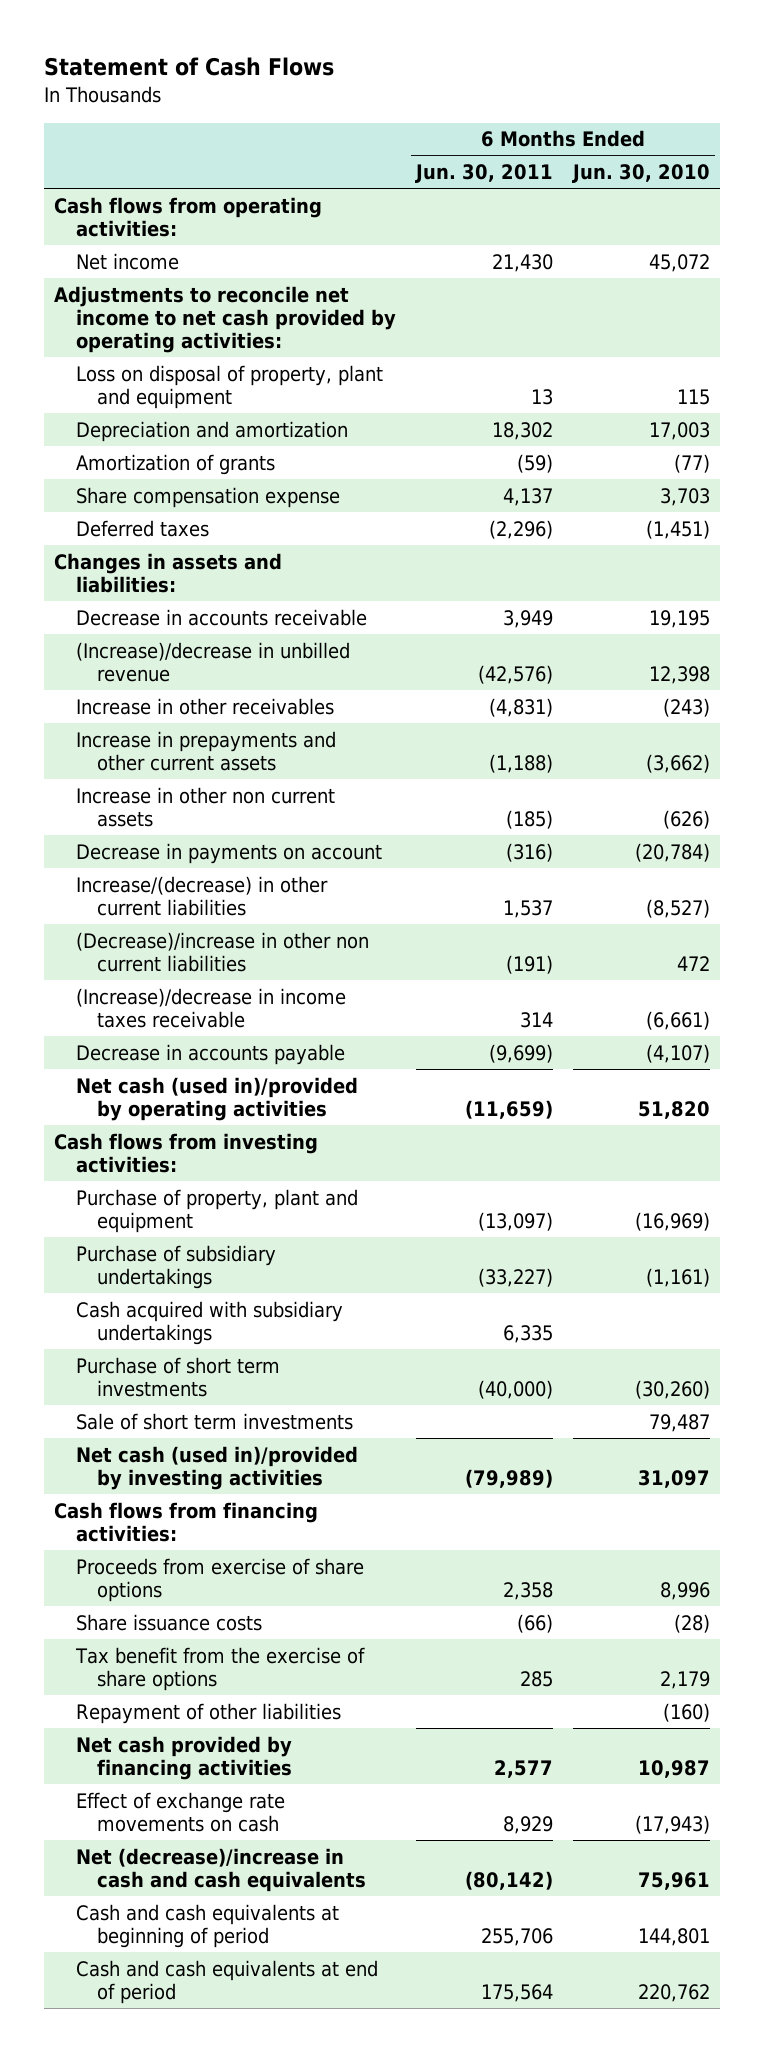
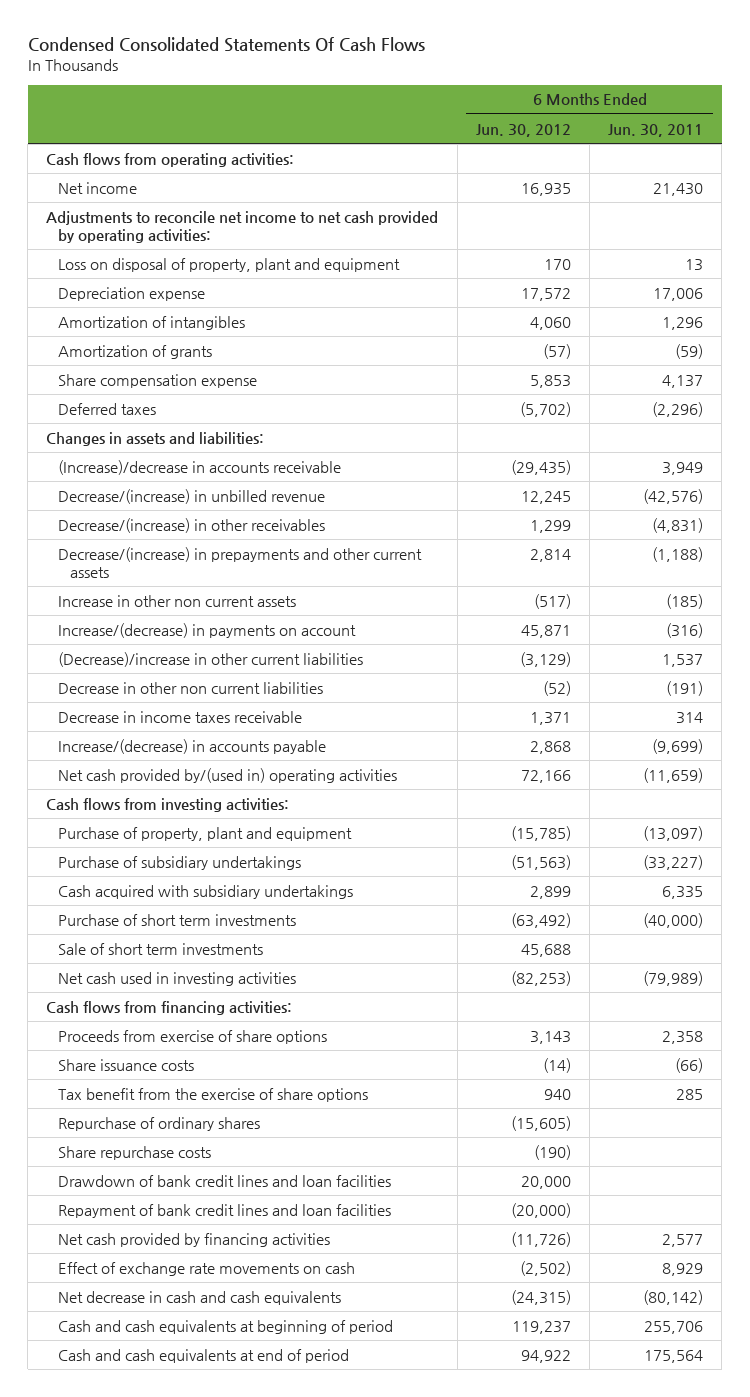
[44,57,335,77] Statement of Cash Flows -> [27,37,425,53] Condensed Consolidated Statements Of Cash Flows
[572,163,711,183] Jun. 30, 2010 -> none
none -> [475,123,571,137] Jun. 30, 2012
[75,420,348,442] Depreciation and amortization -> none
none -> [58,286,206,301] Depreciation expense
none -> [58,315,246,330] Amortization of intangibles
[75,608,367,626] Decrease in accounts receivable -> [58,459,342,475] (Increase)/decrease in accounts receivable
[75,641,350,682] (Increase)/decrease in unbilled revenue -> [58,488,326,504] Decrease/(increase) in unbilled revenue
[75,697,334,715] Increase in other receivables -> [58,517,326,533] Decrease/(increase) in other receivables
[75,730,336,771] Increase in prepayments and other current assets -> [58,546,423,578] Decrease/(increase) in prepayments and other current assets
[75,842,382,864] Decrease in payments on account -> [58,622,357,638] Increase/(decrease) in payments on account
[75,875,328,916] Increase/(decrease) in other current liabilities -> [58,651,364,667] (Decrease)/increase in other current liabilities
[75,931,369,972] (Decrease)/increase in other non current liabilities -> [58,681,324,694] Decrease in other non current liabilities
[75,987,346,1028] (Increase)/decrease in income taxes receivable -> [58,710,303,723] Decrease in income taxes receivable
[75,1043,345,1065] Decrease in accounts payable -> [58,738,327,754] Increase/(decrease) in accounts payable
[75,1076,358,1121] Net cash (used in)/provided by operating activities -> [58,767,398,783] Net cash provided by/(used in) operating activities
[75,1445,358,1490] Net cash (used in)/provided by investing activities -> [58,971,297,986] Net cash used in investing activities
[75,1702,341,1724] Repayment of other liabilities -> none
none -> [58,1116,261,1131] Repurchase of ordinary shares
none -> [58,1145,212,1160] Share repurchase costs
none -> [58,1174,392,1187] Drawdown of bank credit lines and loan facilities
none -> [58,1203,392,1218] Repayment of bank credit lines and loan facilities
[75,1847,366,1892] Net (decrease)/increase in cash and cash equivalents -> [58,1290,342,1305] Net decrease in cash and cash equivalents

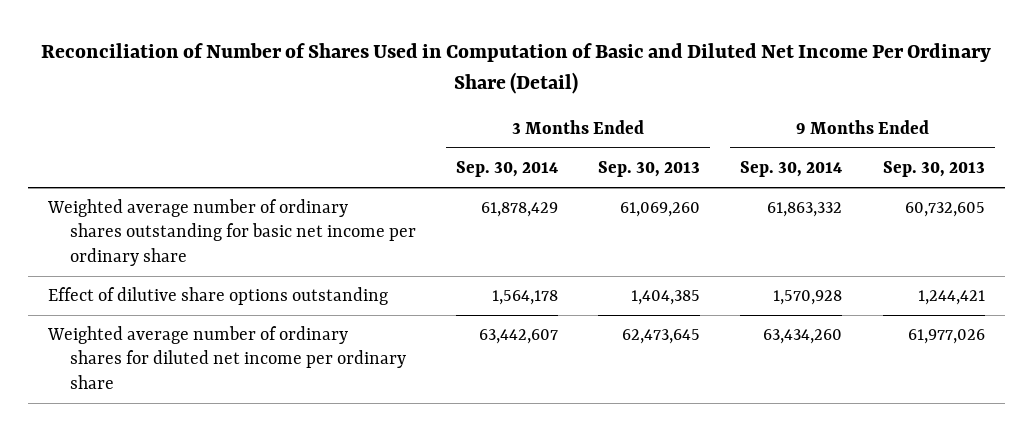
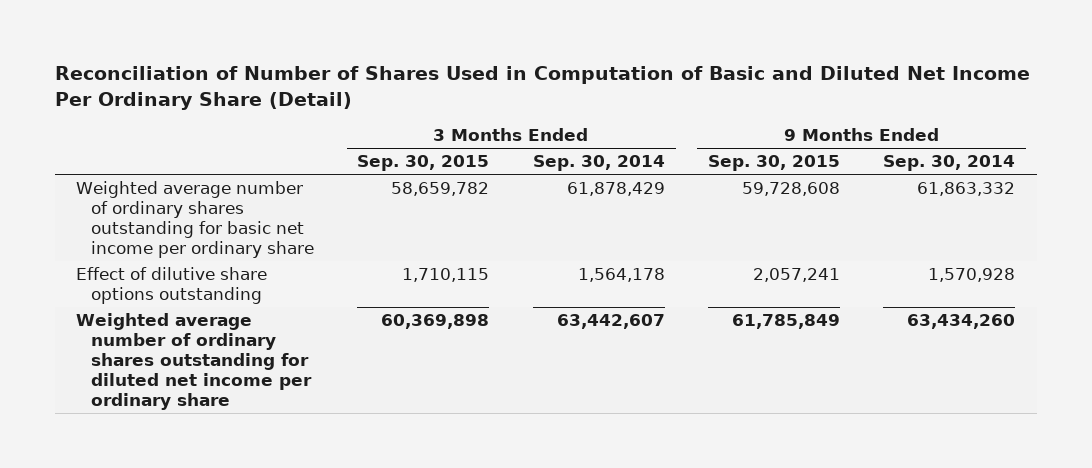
[598,160,701,177] Sep. 30, 2013 -> none
[882,160,985,177] Sep. 30, 2013 -> none
none -> [357,155,490,172] Sep. 30, 2015
none -> [707,155,840,172] Sep. 30, 2015
[47,326,407,389] Weighted average number of ordinary shares for diluted net income per ordinary share -> [76,313,313,410] Weighted average number of ordinary shares outstanding for diluted net income per ordinary share

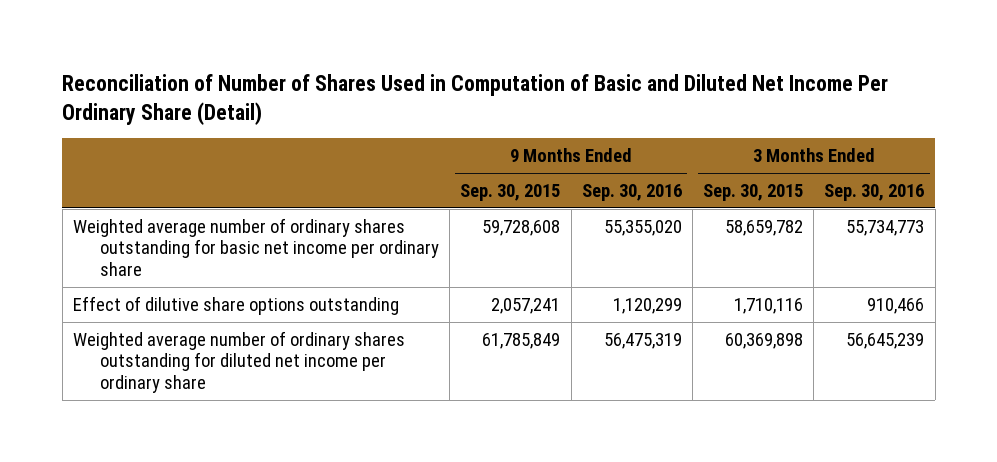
[532,155,665,172] Sep. 30, 2014 -> none
[883,155,1016,172] Sep. 30, 2014 -> none
none -> [581,184,682,202] Sep. 30, 2016
none -> [824,184,925,202] Sep. 30, 2016
[402,268,490,283] 1,710,115 -> [734,297,804,314] 1,710,116

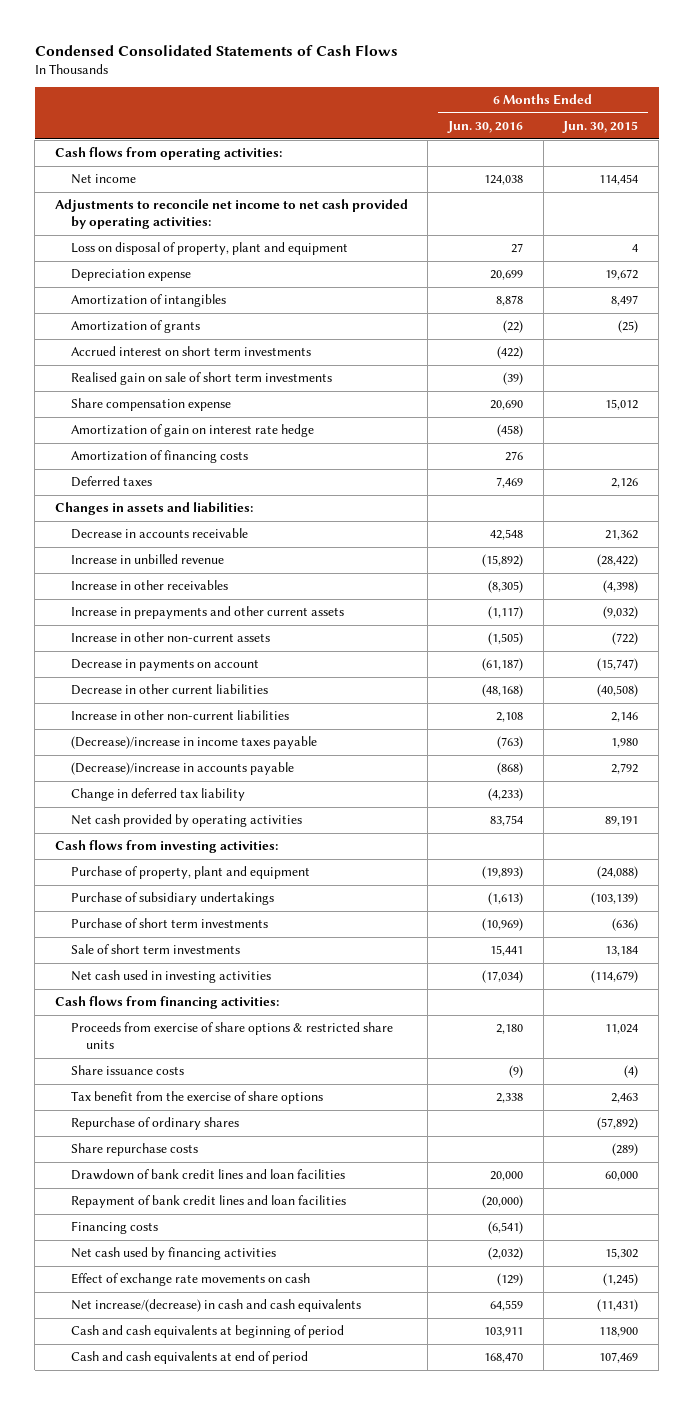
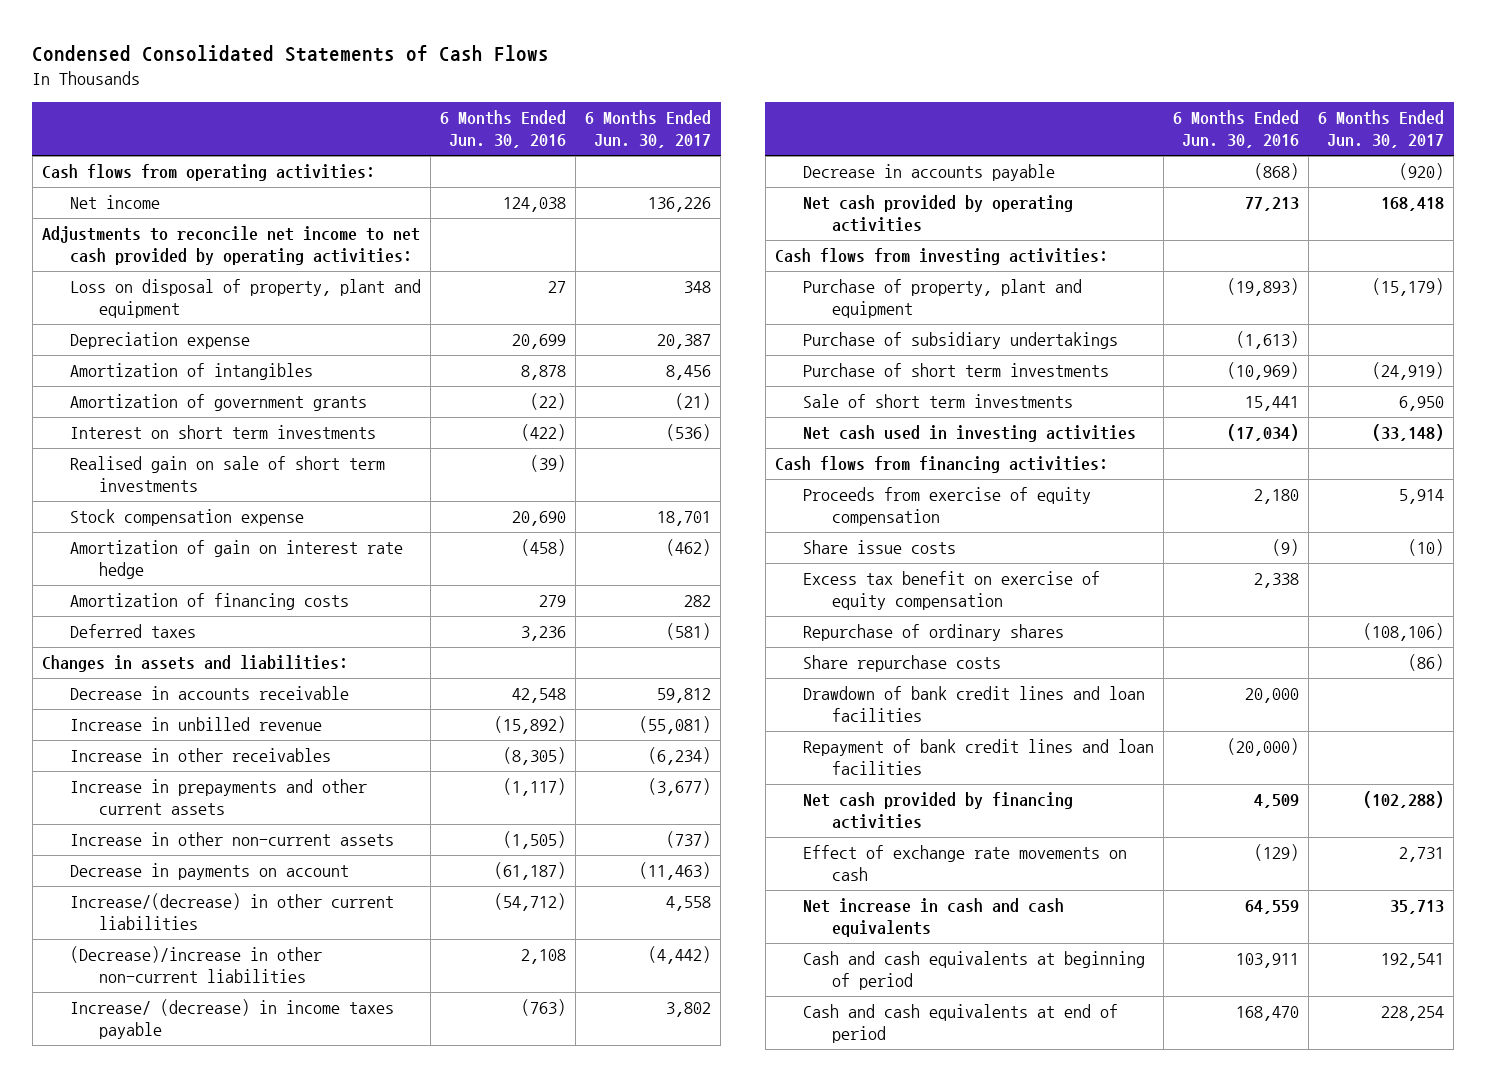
[562,121,639,134] Jun. 30, 2015 -> none
none -> [585,110,712,149] 6 Months Ended Jun. 30, 2017
[70,320,200,334] Amortization of grants -> [70,394,368,412] Amortization of government grants
[70,346,311,357] Accrued interest on short term investments -> [70,425,377,440] Interest on short term investments
[70,398,231,412] Share compensation expense -> [70,509,305,527] Stock compensation expense
[505,451,524,462] 276 -> [539,595,567,608] 279
[496,477,524,489] 7,469 -> [521,626,567,642] 3,236
[70,788,245,802] Change in deferred tax liability -> none
[70,684,268,696] Decrease in other current liabilities -> [70,893,395,931] Increase/(decrease) in other current liabilities
[482,684,524,698] (48,168) -> [494,893,567,912] (54,712)
[70,710,289,721] Increase in other non-current liabilities -> [70,946,323,984] (Decrease)/increase in other non-current liabilities
[70,736,317,750] (Decrease)/increase in income taxes payable -> [70,999,395,1040] Increase/ (decrease) in income taxes payable
[70,762,294,776] (Decrease)/increase in accounts payable -> [803,164,1056,182] Decrease in accounts payable
[490,815,524,827] 83,754 -> [1245,197,1300,212] 77,213
[70,1022,393,1050] Proceeds from exercise of share options & restricted share units -> [803,487,1092,527] Proceeds from exercise of equity compensation
[70,1065,184,1076] Share issuance costs -> [803,540,957,555] Share issue costs
[70,1091,323,1105] Tax benefit from the exercise of share options -> [803,571,1101,611] Excess tax benefit on exercise of equity compensation
[70,1221,158,1235] Financing costs -> none
[70,1247,276,1261] Net cash used by financing activities -> [803,792,1074,830] Net cash provided by financing activities
[488,1247,524,1261] (2,032) -> [1254,794,1300,809] 4,509
[70,1299,361,1313] Net increase/(decrease) in cash and cash equivalents -> [803,898,1065,938] Net increase in cash and cash equivalents

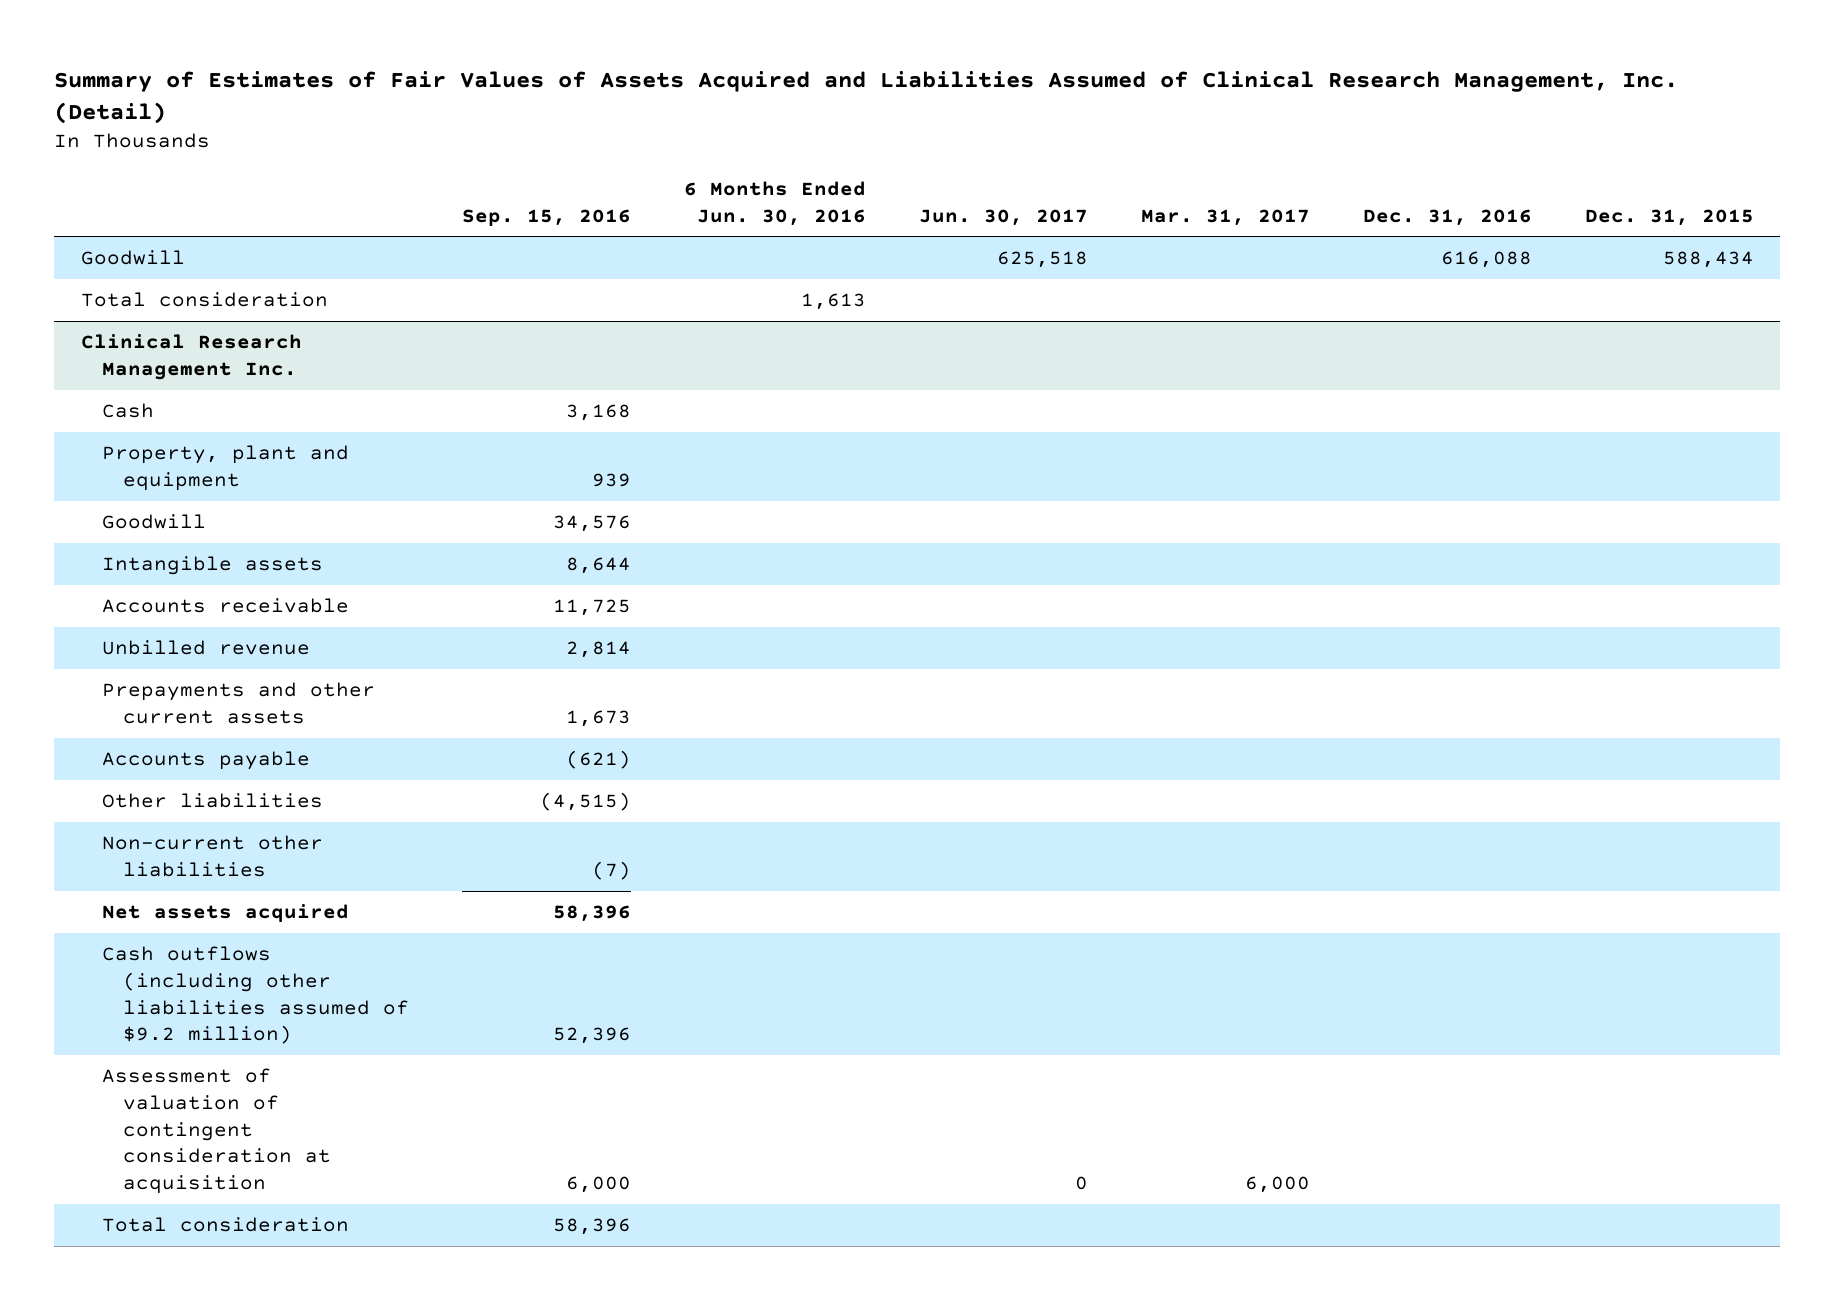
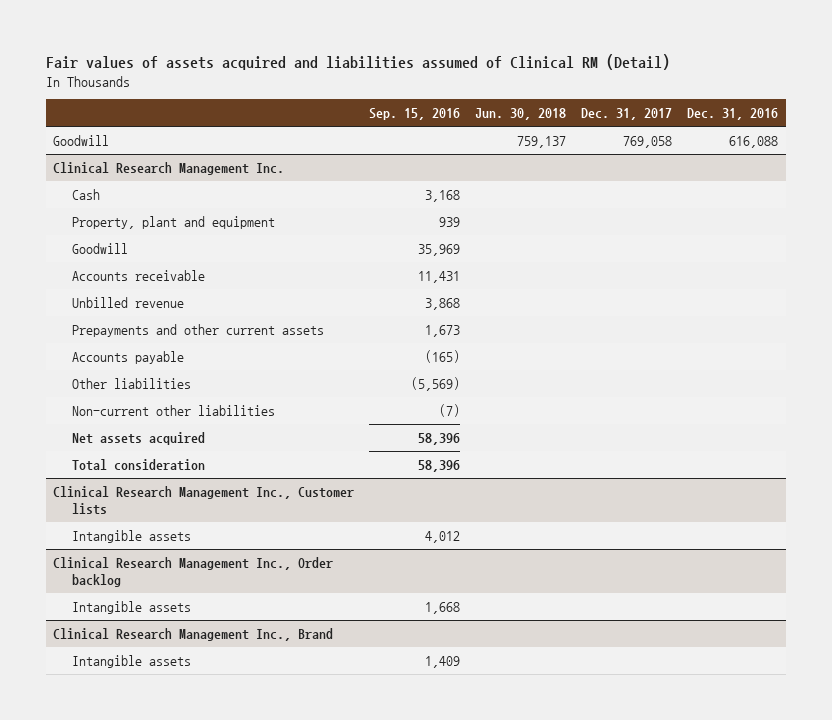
[54,70,1679,124] Summary of Estimates of Fair Values of Assets Acquired and Liabilities Assumed of Clinical Research Management, Inc. (Detail) -> [45,54,670,71] Fair values of assets acquired and liabilities assumed of Clinical RM (Detail)
[684,180,867,226] 6 Months Ended Jun. 30, 2016 -> none
[918,208,1088,226] Jun. 30, 2017 -> none
[1140,208,1310,226] Mar. 31, 2017 -> none
[1584,208,1754,226] Dec. 31, 2015 -> none
none -> [475,108,567,121] Jun. 30, 2018
none -> [581,108,673,121] Dec. 31, 2017
[80,292,328,308] Total consideration -> none
[101,556,323,576] Intangible assets -> none
[553,515,632,533] 34,576 -> [418,243,461,256] 35,969
[553,599,632,617] 11,725 -> [418,270,461,283] 11,431
[566,641,632,659] 2,814 -> [425,297,461,310] 3,868
[566,750,632,770] (621) -> [425,349,461,363] (165)
[540,792,632,812] (4,515) -> [411,376,461,391] (5,569)
[101,946,410,1045] Cash outflows (including other liabilities assumed of $9.2 million) -> none
[101,1068,332,1195] Assessment of valuation of contingent consideration at acquisition -> none
none -> [53,485,355,515] Clinical Research Management Inc., Customer lists
none -> [72,529,192,543] Intangible assets
none -> [53,556,334,587] Clinical Research Management Inc., Order backlog
none -> [72,600,192,614] Intangible assets
none -> [53,627,334,641] Clinical Research Management Inc., Brand
none -> [72,654,192,668] Intangible assets

